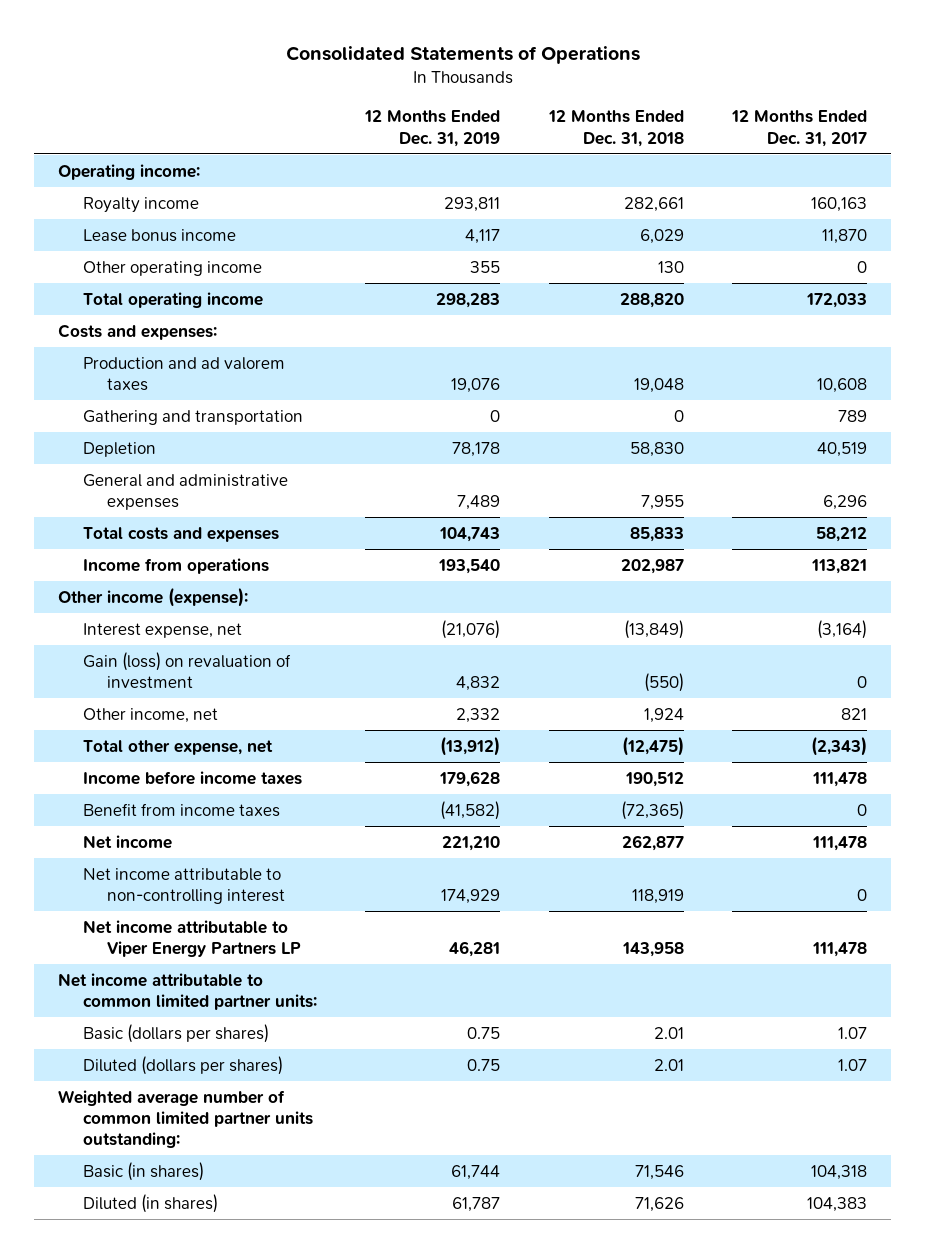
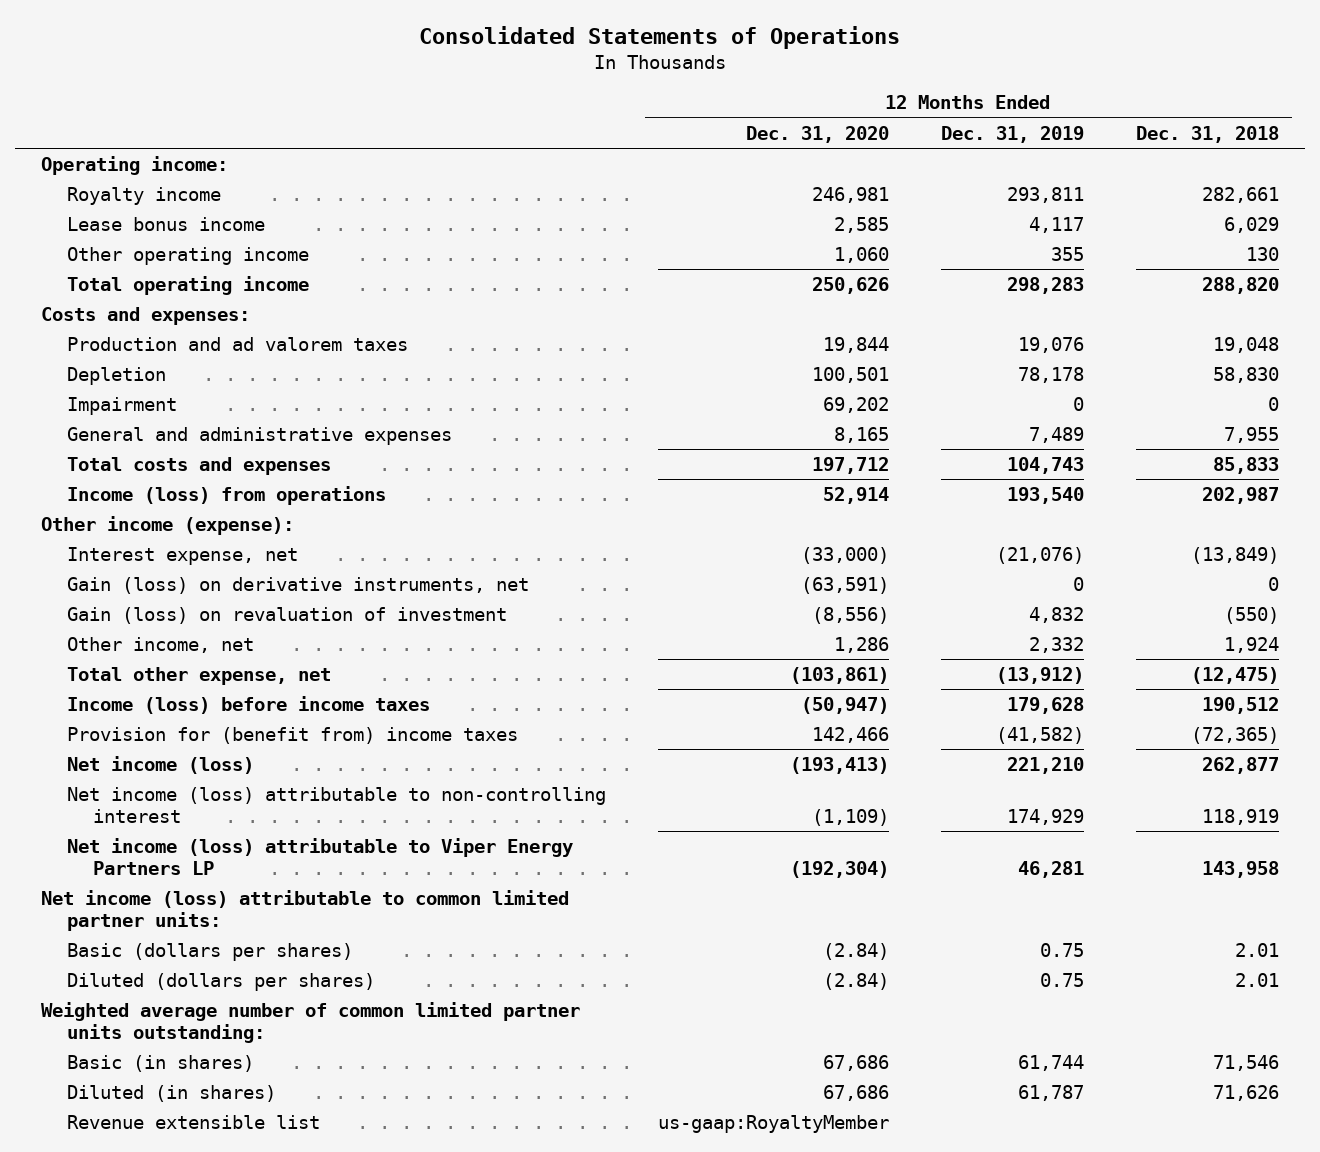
[731,110,868,147] 12 Months Ended Dec. 31, 2017 -> none
none -> [745,125,889,143] Dec. 31, 2020
[82,409,303,425] Gathering and transportation -> none
none -> [66,396,177,415] Impairment
[82,557,269,574] Income from operations -> [66,485,386,505] Income (loss) from operations
none -> [66,576,529,594] Gain (loss) on derivative instruments, net
[82,770,302,785] Income before income taxes -> [66,695,430,714] Income (loss) before income taxes
[82,802,280,817] Benefit from income taxes -> [66,726,518,744] Provision for (benefit from) income taxes
[82,834,172,849] Net income -> [66,755,254,774] Net income (loss)
[82,867,285,904] Net income attributable to non-controlling interest -> [66,786,606,823] Net income (loss) attributable to non-controlling interest
[82,919,301,957] Net income attributable to Viper Energy Partners LP -> [66,837,573,875] Net income (loss) attributable to Viper Energy Partners LP
[58,972,317,1010] Net income attributable to common limited partner units: -> [40,889,569,931] Net income (loss) attributable to common limited partner units:
none -> [66,1114,320,1129] Revenue extensible list

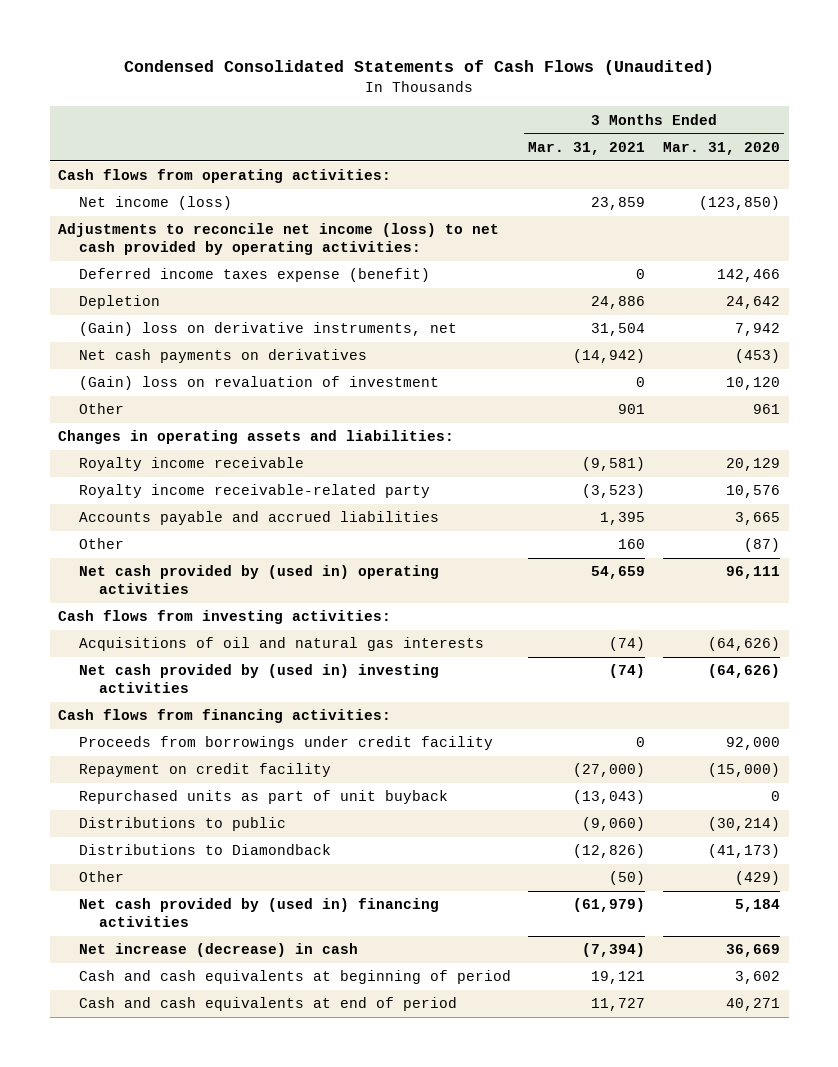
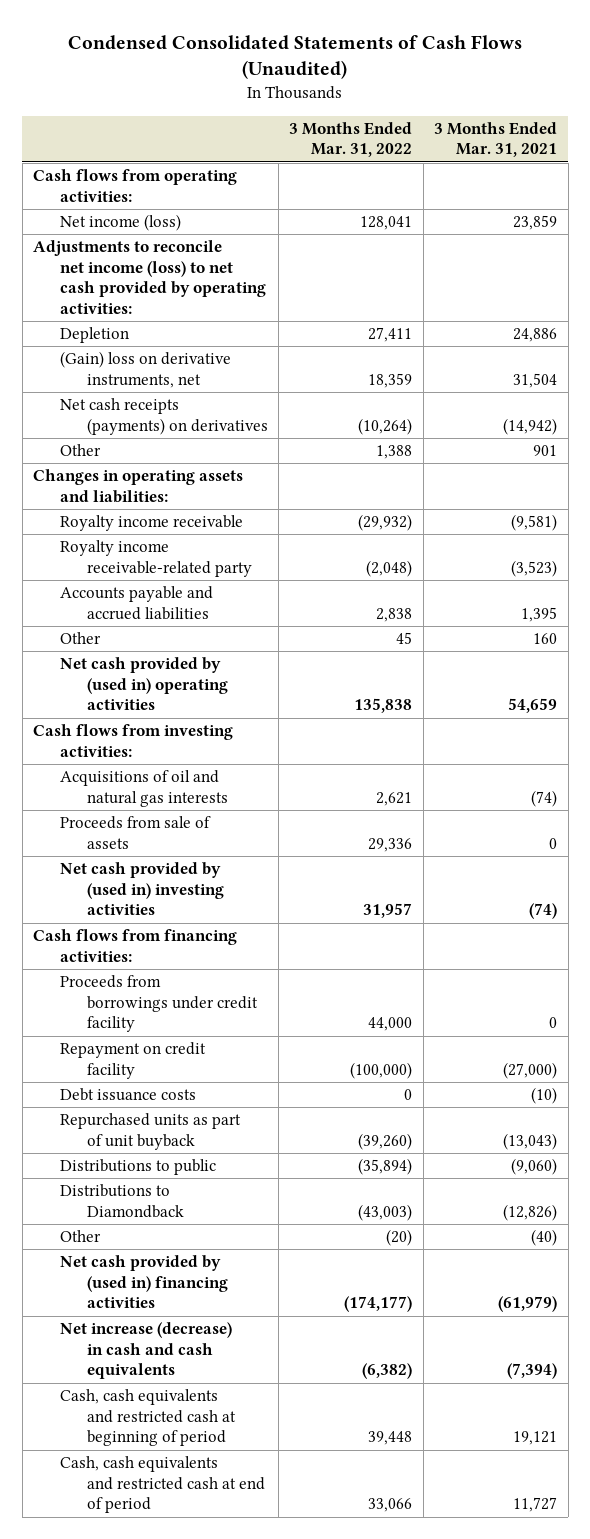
[662,141,780,155] Mar. 31, 2020 -> none
none -> [289,121,413,158] 3 Months Ended Mar. 31, 2022
[78,268,430,283] Deferred income taxes expense (benefit) -> none
[78,376,439,391] (Gain) loss on revaluation of investment -> none
[78,349,367,364] Net cash payments on derivatives -> [59,398,268,435] Net cash receipts (payments) on derivatives
none -> [59,816,211,849] Proceeds from sale of assets
none -> [59,1088,196,1102] Debt issuance costs
[609,871,646,886] (50) -> [531,1229,558,1247] (40)
[78,943,358,958] Net increase (decrease) in cash -> [59,1322,232,1380] Net increase (decrease) in cash and cash equivalents
[78,970,511,985] Cash and cash equivalents at beginning of period -> [59,1389,236,1447] Cash, cash equivalents and restricted cash at beginning of period
[78,997,457,1012] Cash and cash equivalents at end of period -> [59,1456,265,1514] Cash, cash equivalents and restricted cash at end of period

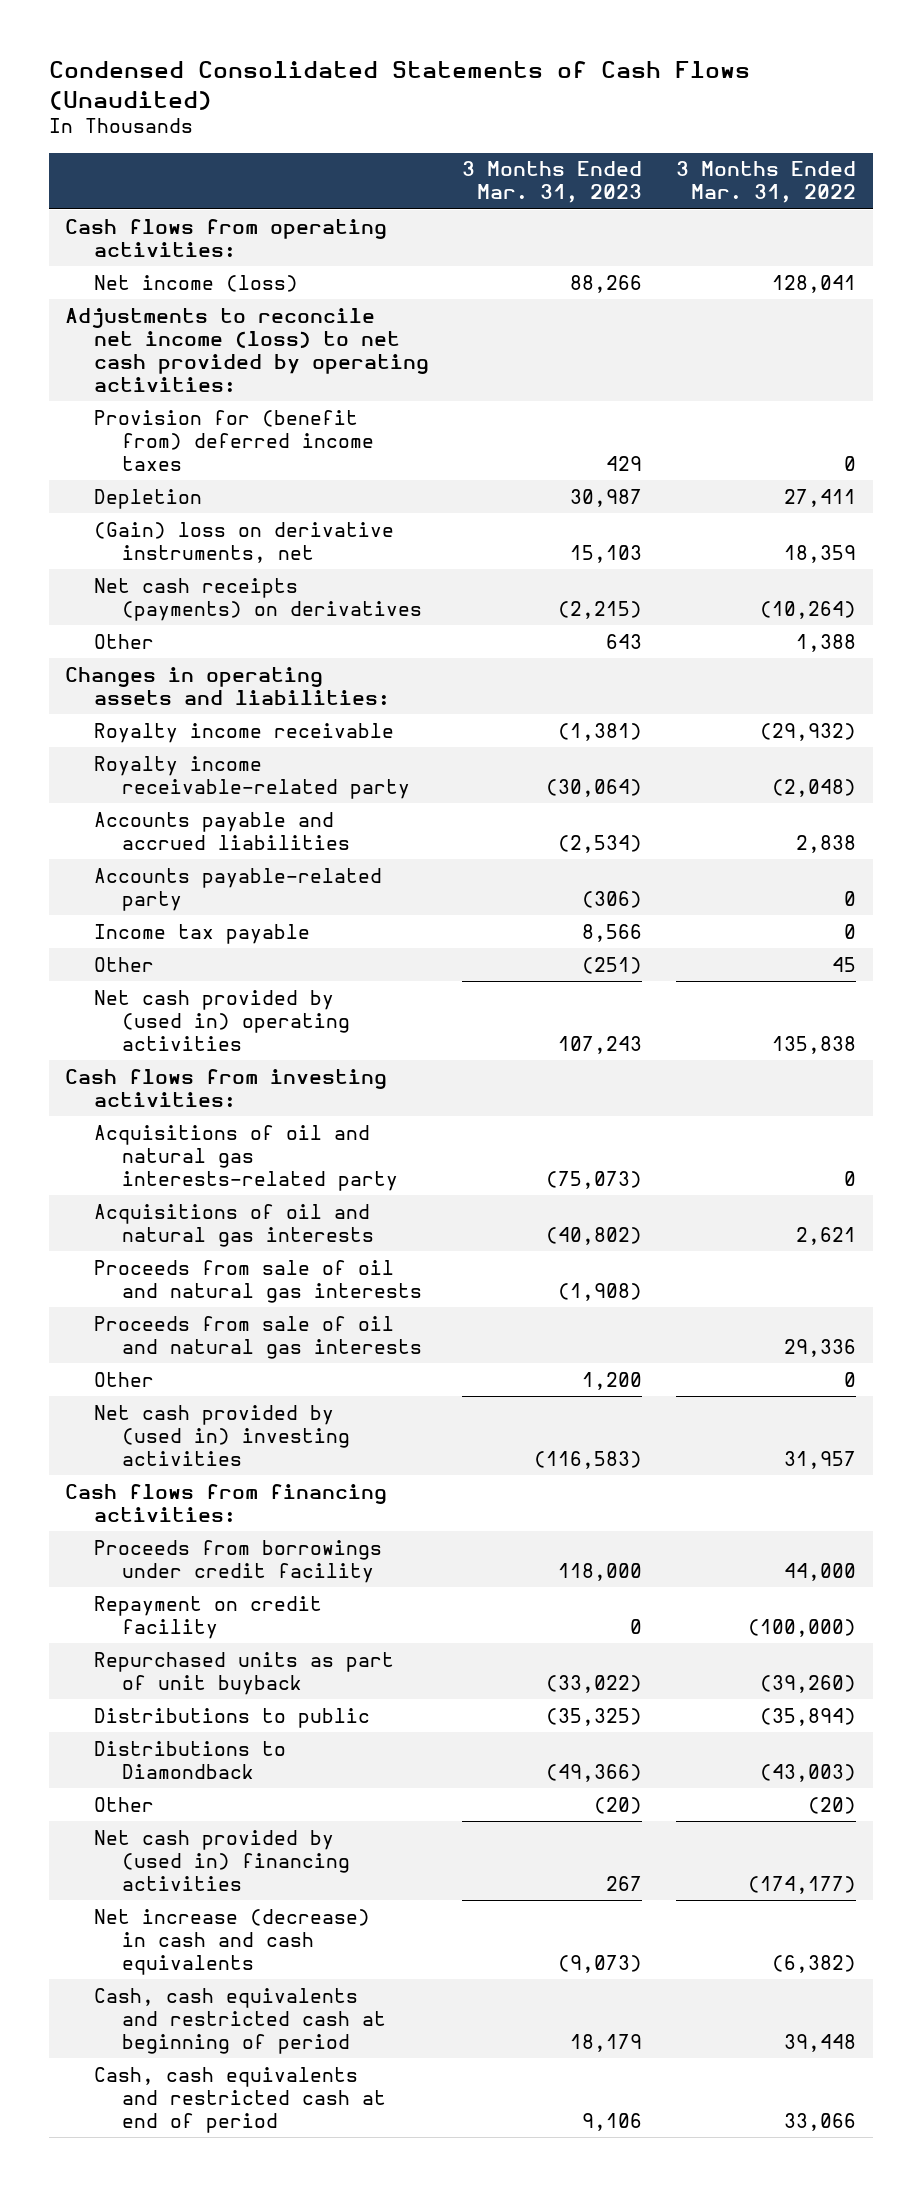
[434,121,558,158] 3 Months Ended Mar. 31, 2021 -> none
none -> [462,161,643,204] 3 Months Ended Mar. 31, 2023
none -> [93,409,374,471] Provision for (benefit from) deferred income taxes
none -> [93,867,382,911] Accounts payable-related party
none -> [93,923,310,944] Income tax payable
none -> [93,1124,398,1191] Acquisitions of oil and natural gas interests-related party
none -> [93,1259,422,1303] Proceeds from sale of oil and natural gas interests
[59,816,211,849] Proceeds from sale of assets -> [93,1315,422,1359] Proceeds from sale of oil and natural gas interests
none -> [93,1371,154,1387] Other
[59,1088,196,1102] Debt issuance costs -> none

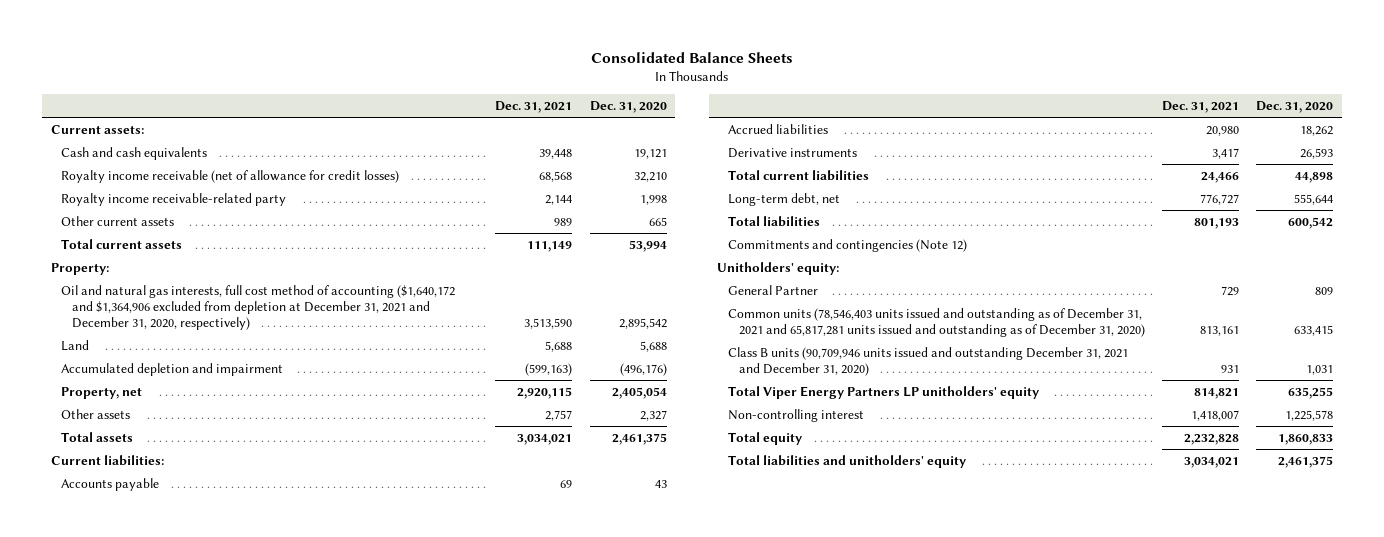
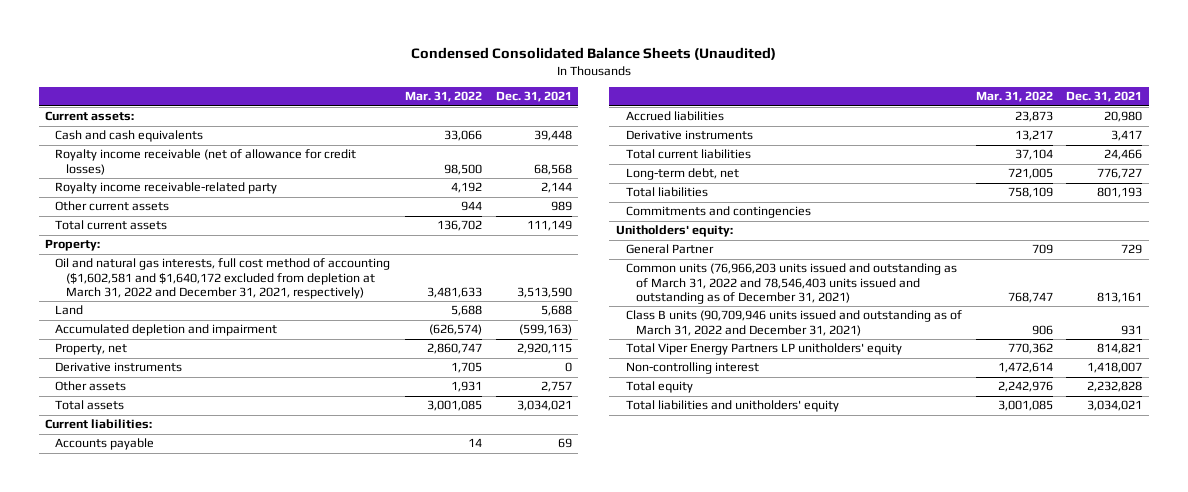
[591,51,794,63] Consolidated Balance Sheets -> [410,46,776,60] Condensed Consolidated Balance Sheets (Unaudited)
[589,101,667,114] Dec. 31, 2020 -> none
none -> [405,91,483,103] Mar. 31, 2022
[61,284,456,330] Oil and natural gas interests, full cost method of accounting ($1,640,172 and $1,364,906 excluded from depletion at December 31, 2021 and December 31, 2020, respectively) -> [55,258,391,300] Oil and natural gas interests, full cost method of accounting ($1,602,581 and $1,640,172 excluded from depletion at March 31, 2022 and December 31, 2021, respectively)
none -> [55,362,183,373] Derivative instruments
[727,238,967,252] Commitments and contingencies (Note 12) -> [626,206,812,219] Commitments and contingencies
[727,307,1145,337] Common units (78,546,403 units issued and outstanding as of December 31, 2021 and 65,817,281 units issued and outstanding as of December 31, 2020) -> [626,263,958,305] Common units (76,966,203 units issued and outstanding as of March 31, 2022 and 78,546,403 units issued and outstanding as of December 31, 2021)
[727,346,1128,376] Class B units (90,709,946 units issued and outstanding December 31, 2021 and December 31, 2020) -> [626,310,963,336] Class B units (90,709,946 units issued and outstanding as of March 31, 2022 and December 31, 2021)

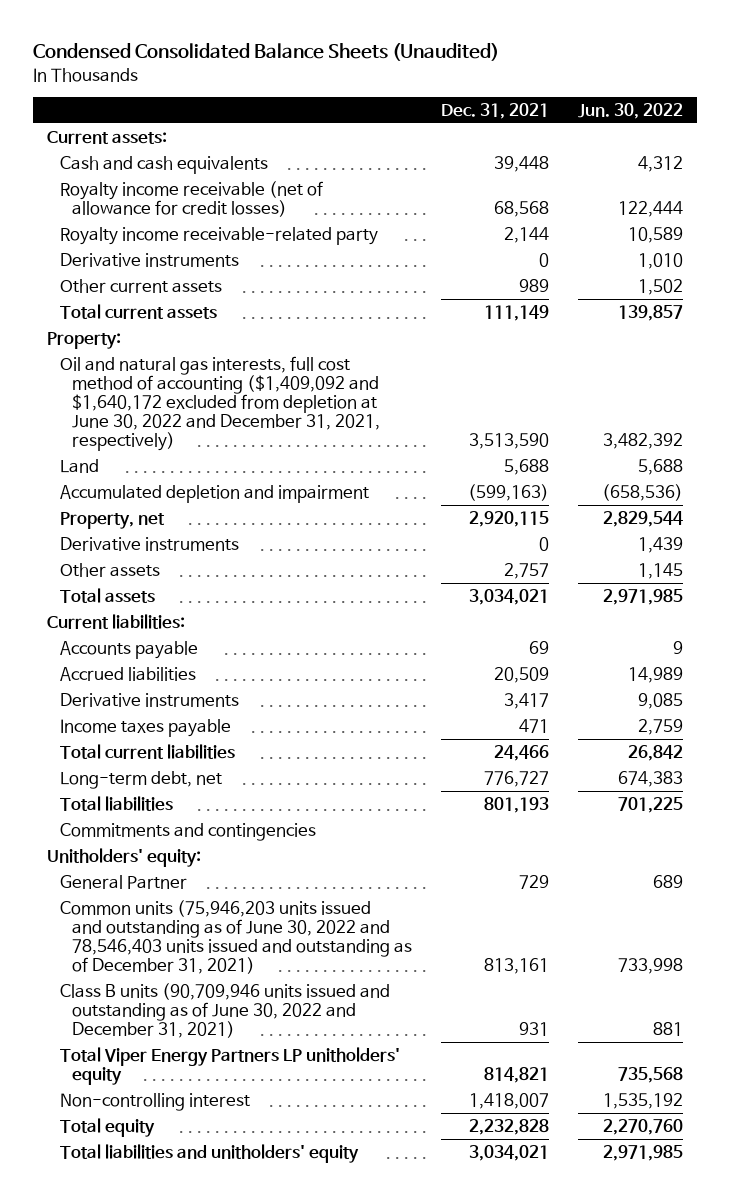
[405,91,483,103] Mar. 31, 2022 -> none
none -> [577,102,683,119] Jun. 30, 2022
none -> [59,252,239,267] Derivative instruments
[55,258,391,300] Oil and natural gas interests, full cost method of accounting ($1,602,581 and $1,640,172 excluded from depletion at March 31, 2022 and December 31, 2021, respectively) -> [59,355,381,452] Oil and natural gas interests, full cost method of accounting ($1,409,092 and $1,640,172 excluded from depletion at June 30, 2022 and December 31, 2021, respectively)
[1104,111,1143,123] 20,980 -> [494,666,550,683] 20,509
none -> [59,718,231,737] Income taxes payable
[626,263,958,305] Common units (76,966,203 units issued and outstanding as of March 31, 2022 and 78,546,403 units issued and outstanding as of December 31, 2021) -> [59,899,413,975] Common units (75,946,203 units issued and outstanding as of June 30, 2022 and 78,546,403 units issued and outstanding as of December 31, 2021)
[626,310,963,336] Class B units (90,709,946 units issued and outstanding as of March 31, 2022 and December 31, 2021) -> [59,982,390,1039] Class B units (90,709,946 units issued and outstanding as of June 30, 2022 and December 31, 2021)

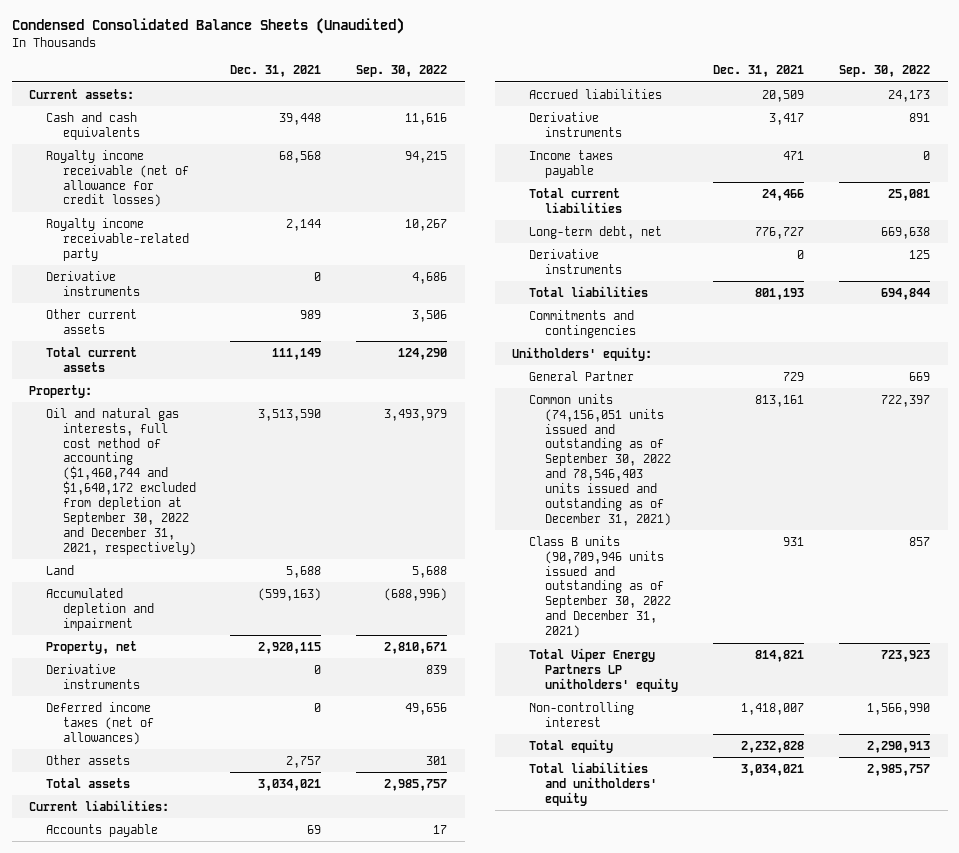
[577,102,683,119] Jun. 30, 2022 -> none
none -> [356,65,448,78] Sep. 30, 2022
[59,355,381,452] Oil and natural gas interests, full cost method of accounting ($1,409,092 and $1,640,172 excluded from depletion at June 30, 2022 and December 31, 2021, respectively) -> [45,407,196,556] Oil and natural gas interests, full cost method of accounting ($1,460,744 and $1,640,172 excluded from depletion at September 30, 2022 and December 31, 2021, respectively)
none -> [45,701,154,745] Deferred income taxes (net of allowances)
none -> [528,248,623,274] Derivative instruments
[59,899,413,975] Common units (75,946,203 units issued and outstanding as of June 30, 2022 and 78,546,403 units issued and outstanding as of December 31, 2021) -> [528,393,672,527] Common units (74,156,051 units issued and outstanding as of September 30, 2022 and 78,546,403 units issued and outstanding as of December 31, 2021)
[59,982,390,1039] Class B units (90,709,946 units issued and outstanding as of June 30, 2022 and December 31, 2021) -> [528,535,672,639] Class B units (90,709,946 units issued and outstanding as of September 30, 2022 and December 31, 2021)

